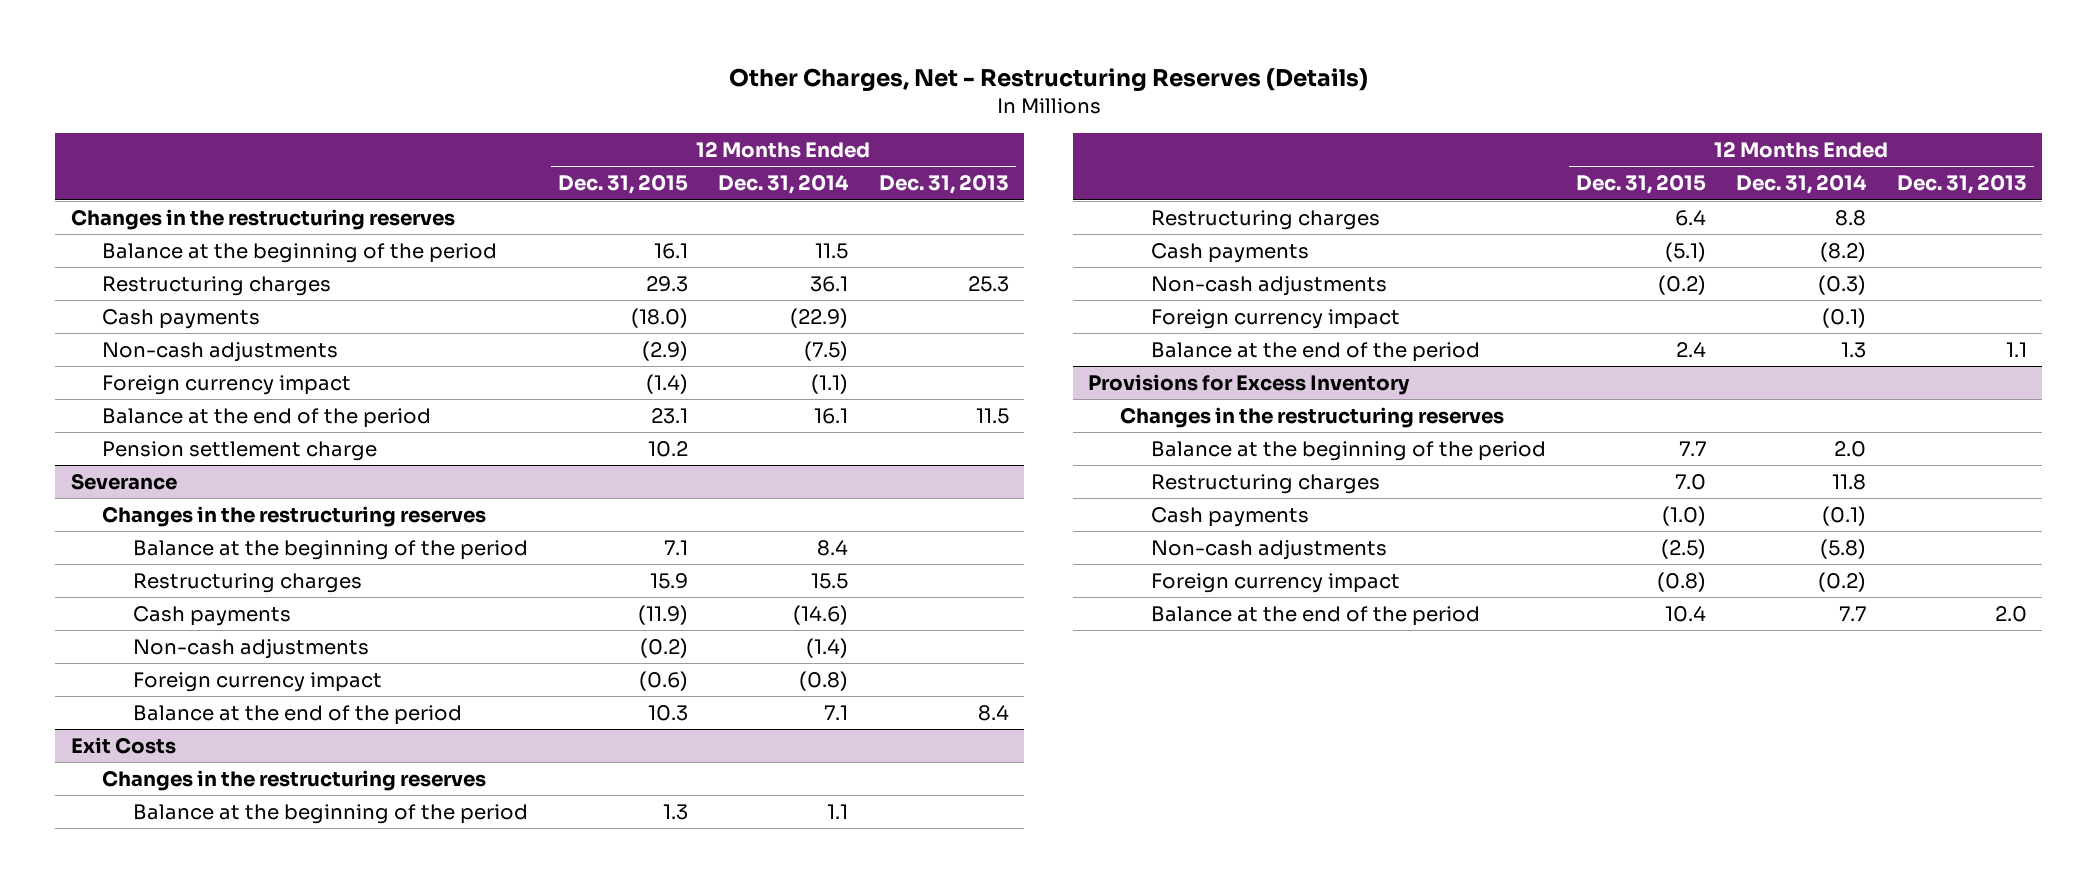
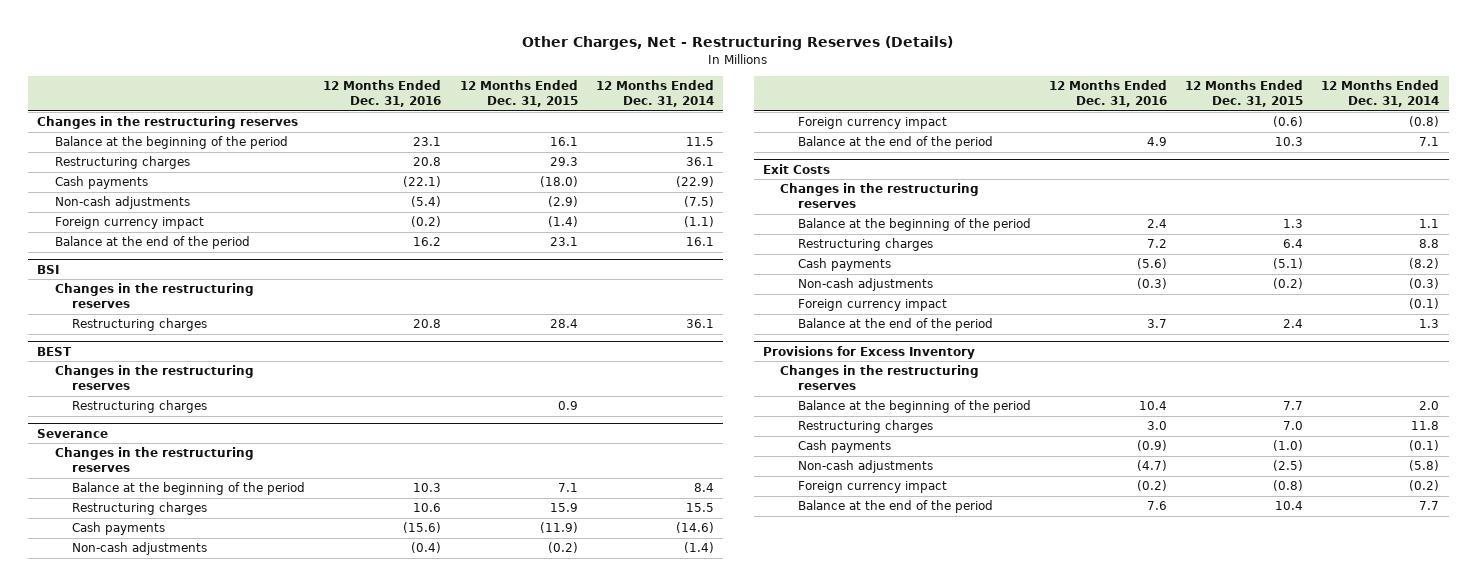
[878,174,1009,195] Dec. 31, 2013 -> none
none -> [323,80,442,108] 12 Months Ended Dec. 31, 2016
[101,440,377,461] Pension settlement charge -> none
none -> [37,264,60,274] BSI
none -> [54,283,254,309] Changes in the restructuring reserves
none -> [72,318,208,332] Restructuring charges
none -> [37,346,73,356] BEST
none -> [54,365,254,391] Changes in the restructuring reserves
none -> [72,400,208,414] Restructuring charges

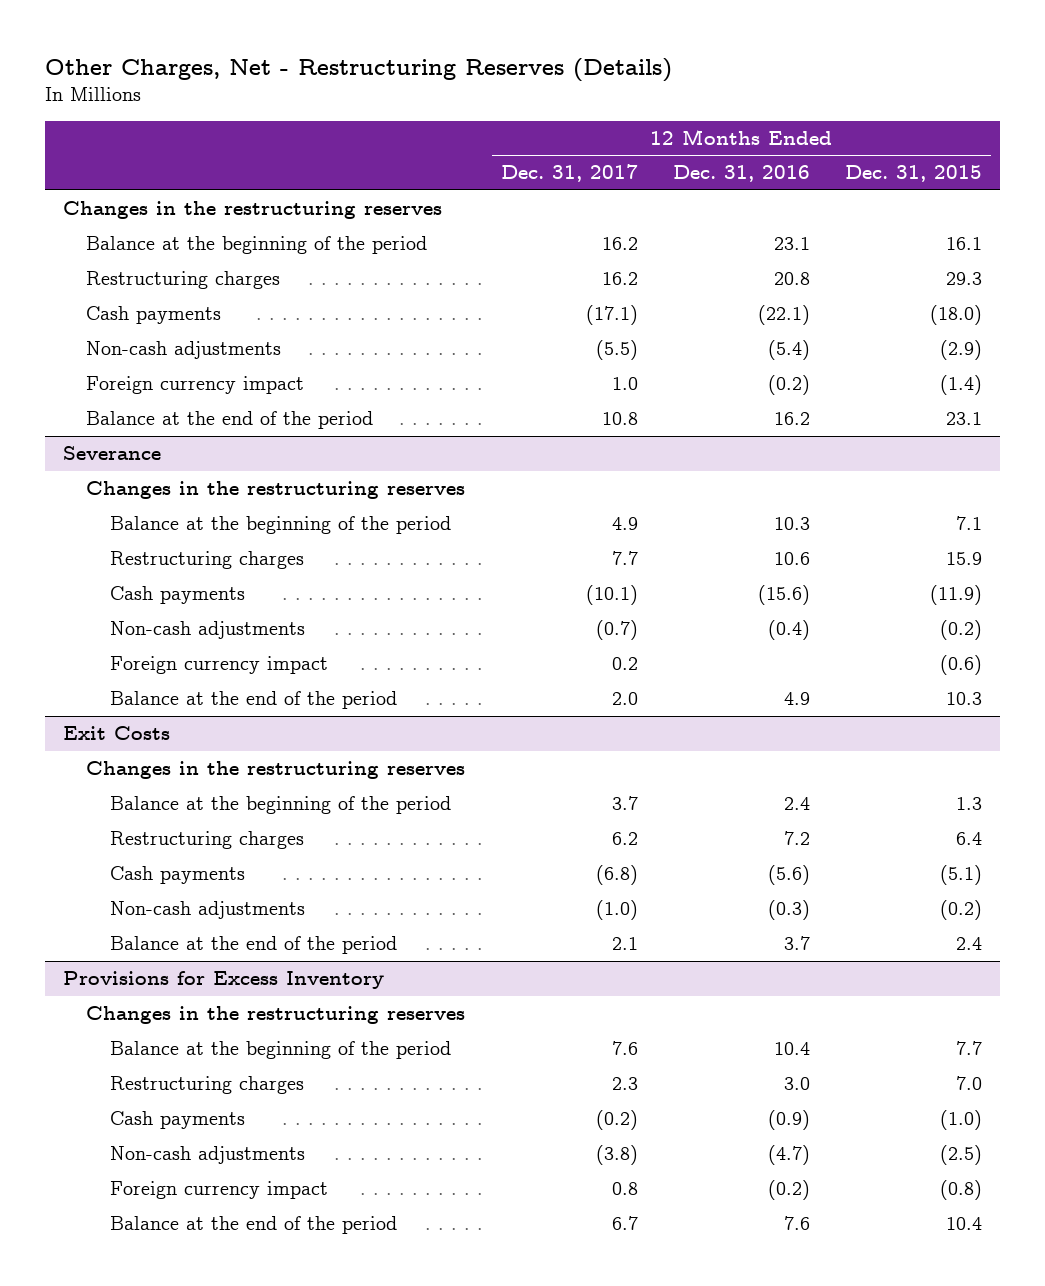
[596,80,715,108] 12 Months Ended Dec. 31, 2014 -> none
none -> [500,164,638,183] Dec. 31, 2017
[37,264,60,274] BSI -> none
[54,283,254,309] Changes in the restructuring reserves -> none
[72,318,208,332] Restructuring charges -> none
[37,346,73,356] BEST -> none
[54,365,254,391] Changes in the restructuring reserves -> none
[72,400,208,414] Restructuring charges -> none
[797,299,947,312] Foreign currency impact -> none

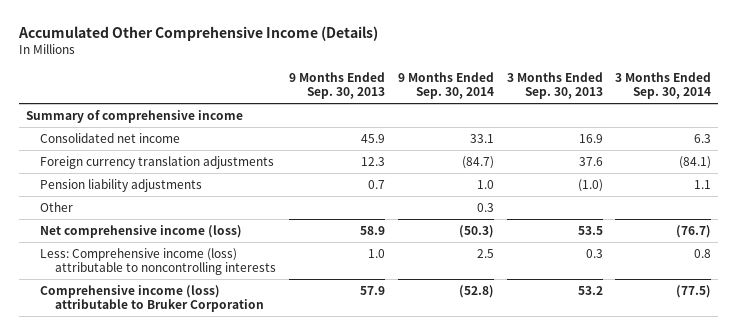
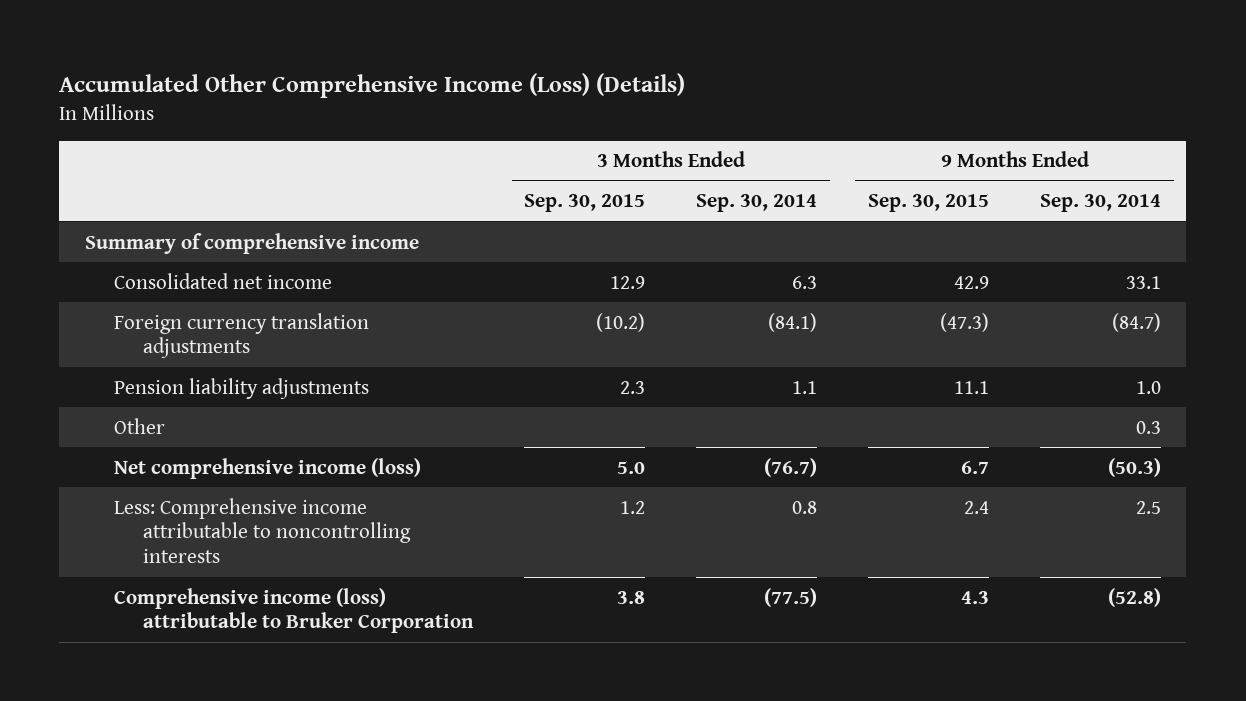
[18,25,379,41] Accumulated Other Comprehensive Income (Details) -> [59,72,686,98] Accumulated Other Comprehensive Income (Loss) (Details)
[288,71,385,99] 9 Months Ended Sep. 30, 2013 -> none
[506,71,603,99] 3 Months Ended Sep. 30, 2013 -> none
none -> [524,194,646,213] Sep. 30, 2015
none -> [868,194,990,213] Sep. 30, 2015
[40,247,276,275] Less: Comprehensive income (loss) attributable to noncontrolling interests -> [114,497,412,564] Less: Comprehensive income attributable to noncontrolling interests

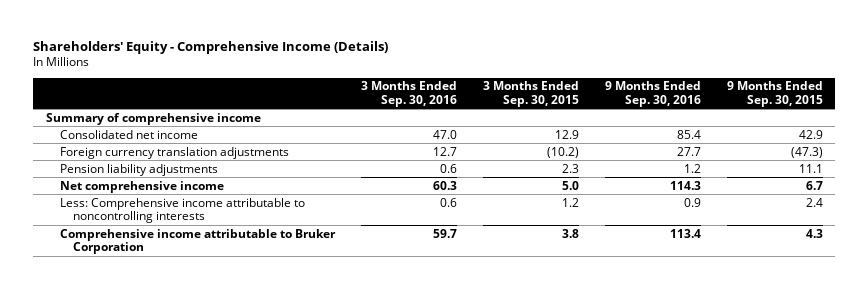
[59,72,686,98] Accumulated Other Comprehensive Income (Loss) (Details) -> [32,40,388,54] Shareholders' Equity - Comprehensive Income (Details)
[696,194,818,213] Sep. 30, 2014 -> none
[1040,194,1162,213] Sep. 30, 2014 -> none
none -> [360,81,457,107] 3 Months Ended Sep. 30, 2016
none -> [604,81,701,107] 9 Months Ended Sep. 30, 2016
[114,417,166,434] Other -> none
[114,457,422,479] Net comprehensive income (loss) -> [59,180,224,193] Net comprehensive income
[114,587,475,634] Comprehensive income (loss) attributable to Bruker Corporation -> [59,228,336,255] Comprehensive income attributable to Bruker Corporation

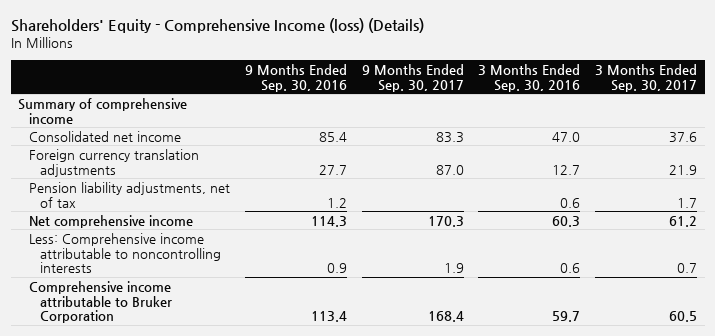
[32,40,388,54] Shareholders' Equity - Comprehensive Income (Details) -> [10,18,424,34] Shareholders' Equity - Comprehensive Income (loss) (Details)
[482,81,579,107] 3 Months Ended Sep. 30, 2015 -> none
[726,81,823,107] 9 Months Ended Sep. 30, 2015 -> none
none -> [361,63,464,92] 9 Months Ended Sep. 30, 2017
none -> [595,63,698,92] 3 Months Ended Sep. 30, 2017
[59,163,218,176] Pension liability adjustments -> [28,181,230,208] Pension liability adjustments, net of tax

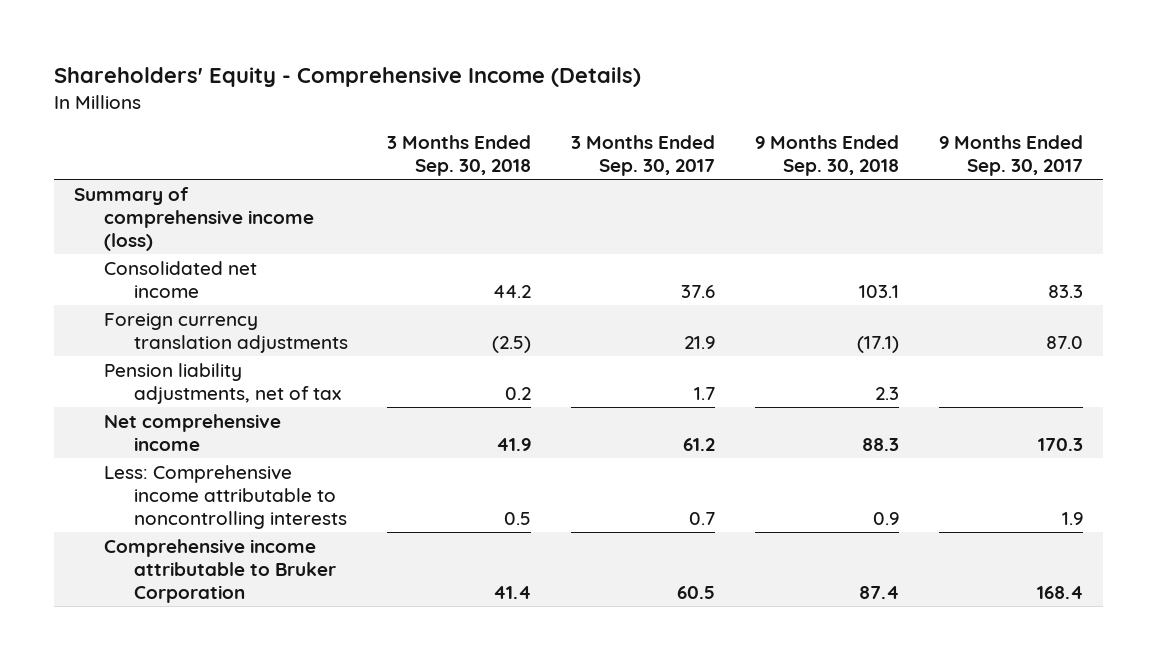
[10,18,424,34] Shareholders' Equity - Comprehensive Income (loss) (Details) -> [53,67,641,88] Shareholders' Equity - Comprehensive Income (Details)
[244,63,347,92] 9 Months Ended Sep. 30, 2016 -> none
[478,63,581,92] 3 Months Ended Sep. 30, 2016 -> none
none -> [387,135,532,176] 3 Months Ended Sep. 30, 2018
none -> [755,135,900,176] 9 Months Ended Sep. 30, 2018
[18,97,188,124] Summary of comprehensive income -> [73,186,314,251] Summary of comprehensive income (loss)

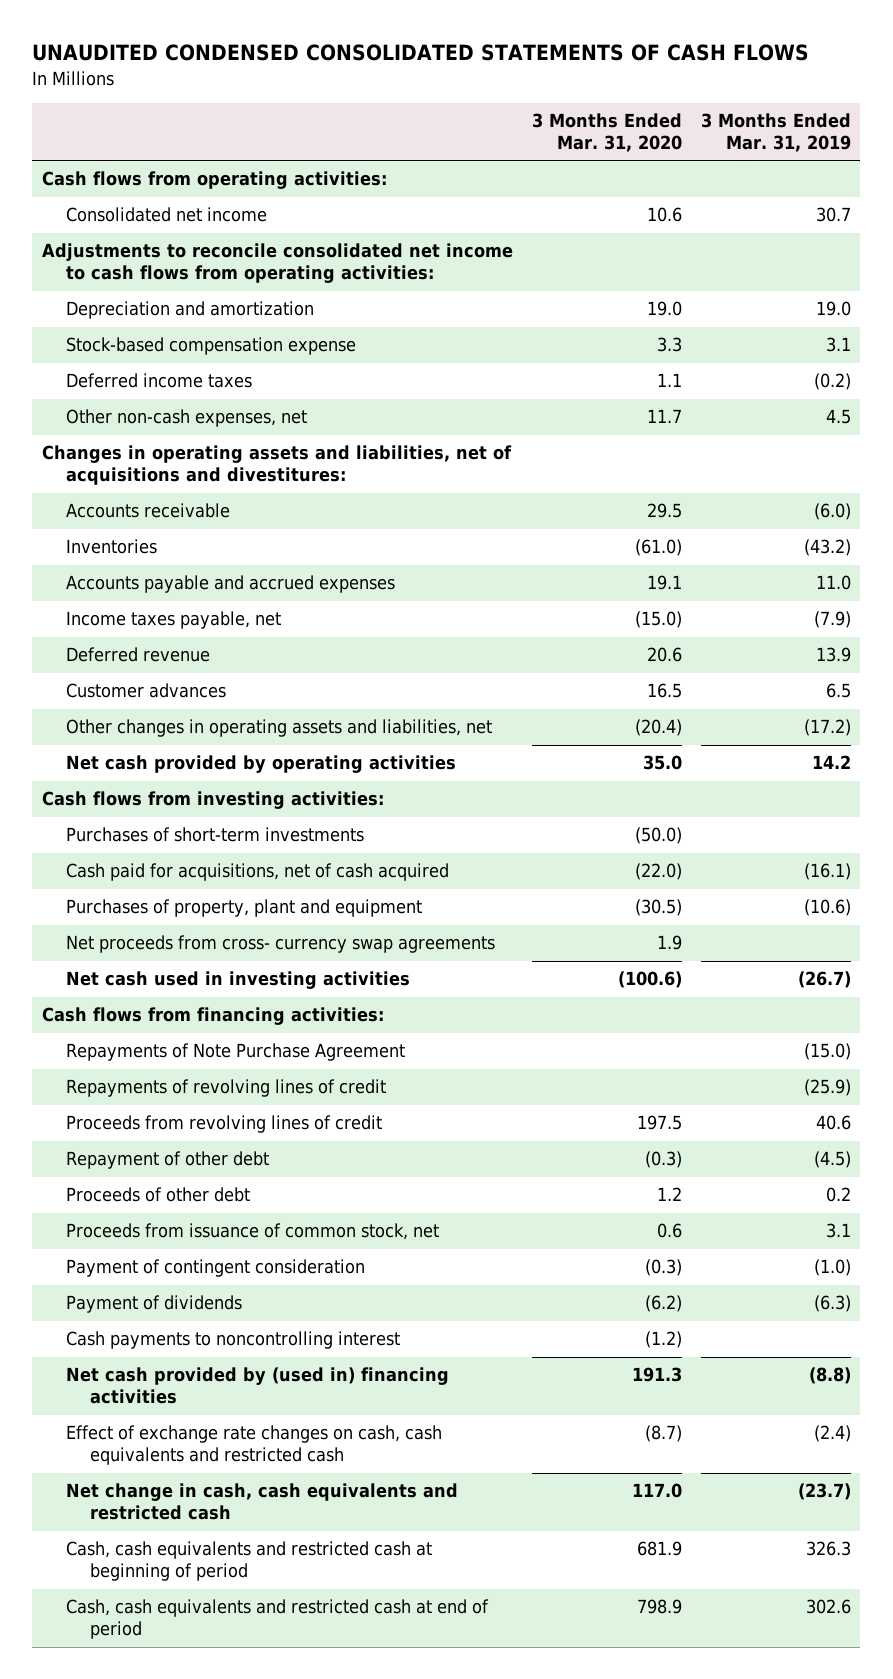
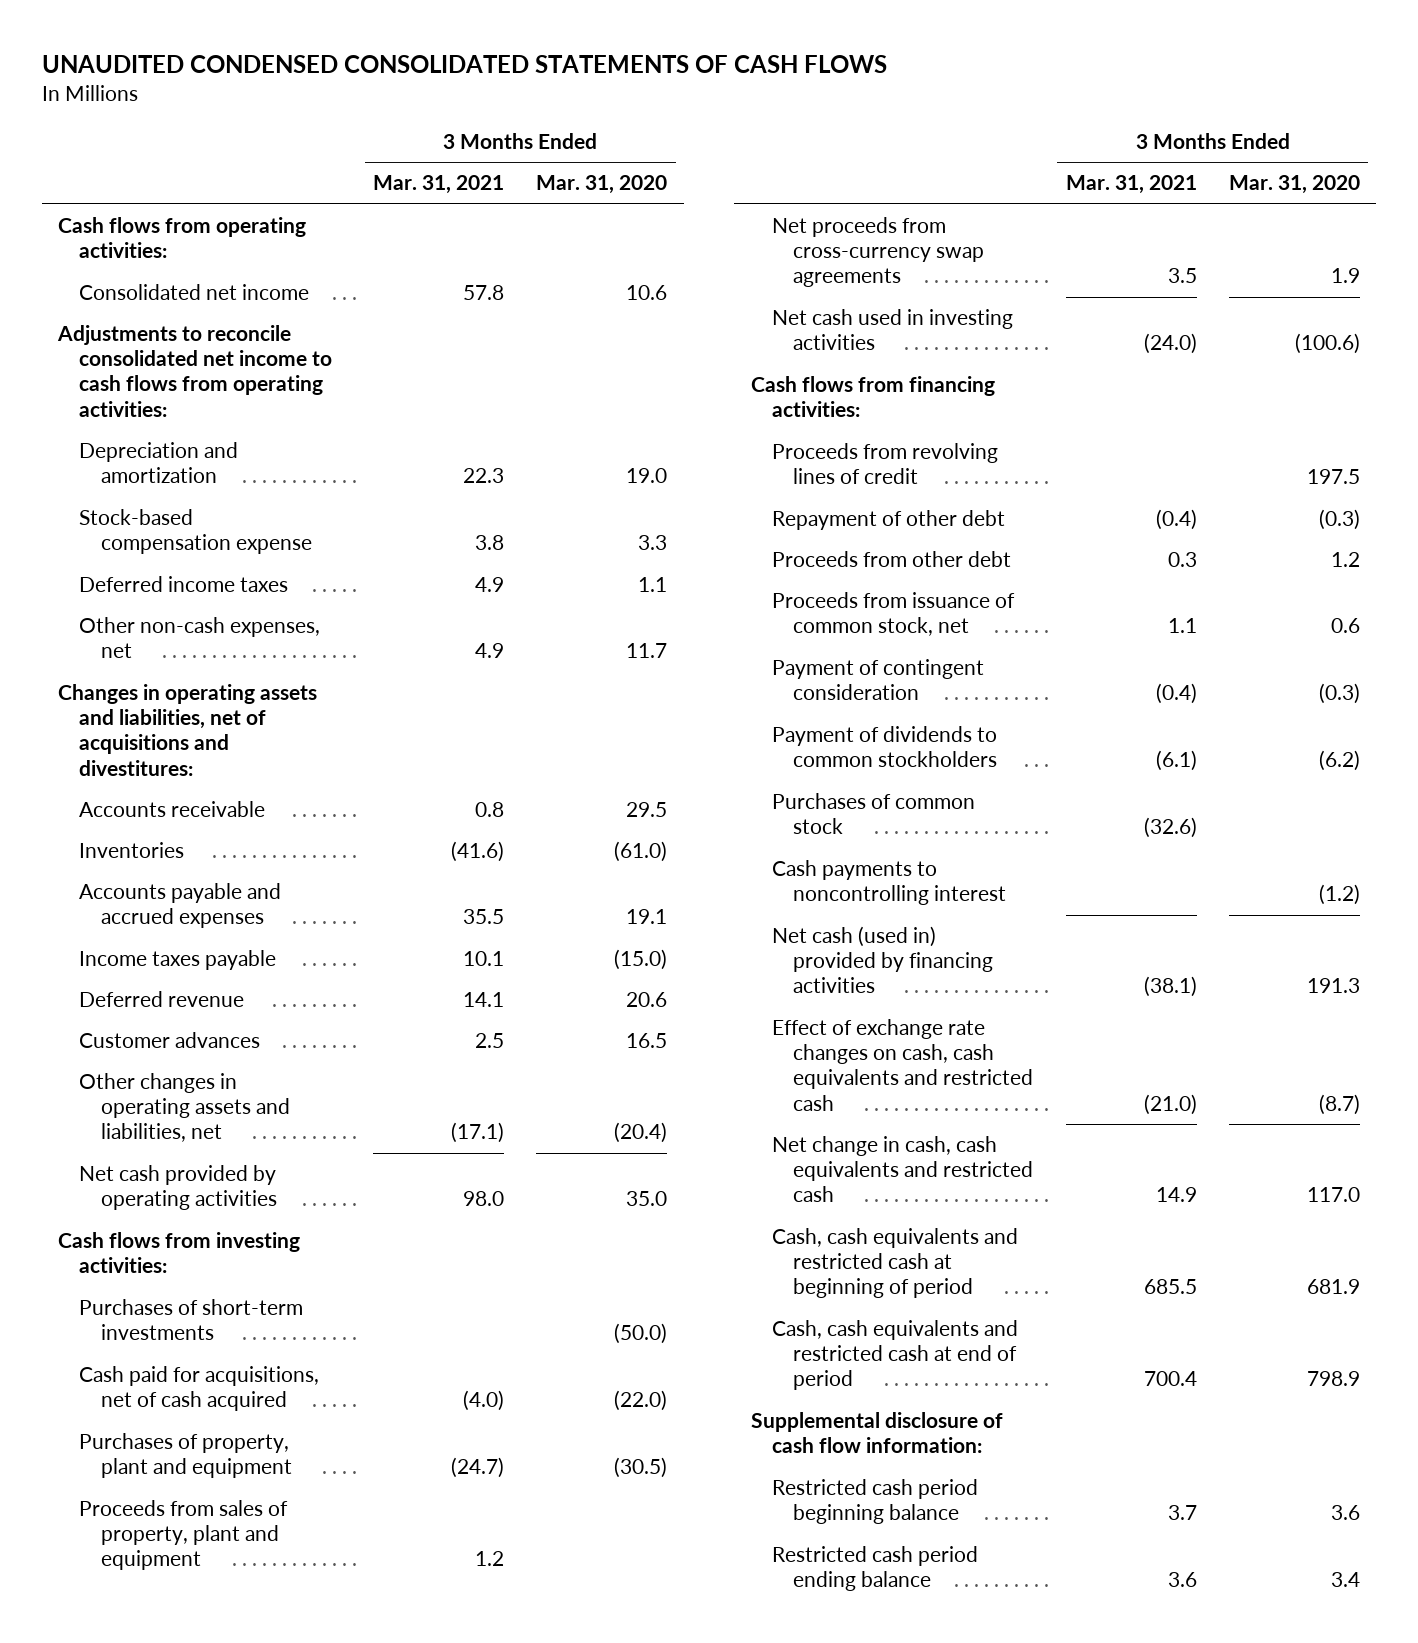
[700,113,851,153] 3 Months Ended Mar. 31, 2019 -> none
none -> [373,175,505,195] Mar. 31, 2021
[65,611,281,630] Income taxes payable, net -> [79,949,277,970] Income taxes payable
none -> [79,1499,289,1571] Proceeds from sales of property, plant and equipment
[65,935,495,954] Net proceeds from cross- currency swap agreements -> [771,216,985,288] Net proceeds from cross-currency swap agreements
[65,1043,405,1062] Repayments of Note Purchase Agreement -> none
[65,1079,386,1098] Repayments of revolving lines of credit -> none
[65,1187,250,1203] Proceeds of other debt -> [771,550,1011,567] Proceeds from other debt
[65,1295,242,1314] Payment of dividends -> [771,725,998,768] Payment of dividends to common stockholders
none -> [771,792,975,835] Purchases of common stock
[65,1367,449,1405] Net cash provided by (used in) financing activities -> [771,925,994,994] Net cash (used in) provided by financing activities
none -> [750,1411,1003,1454] Supplemental disclosure of cash flow information:
none -> [771,1478,978,1525] Restricted cash period beginning balance
none -> [771,1545,978,1592] Restricted cash period ending balance

